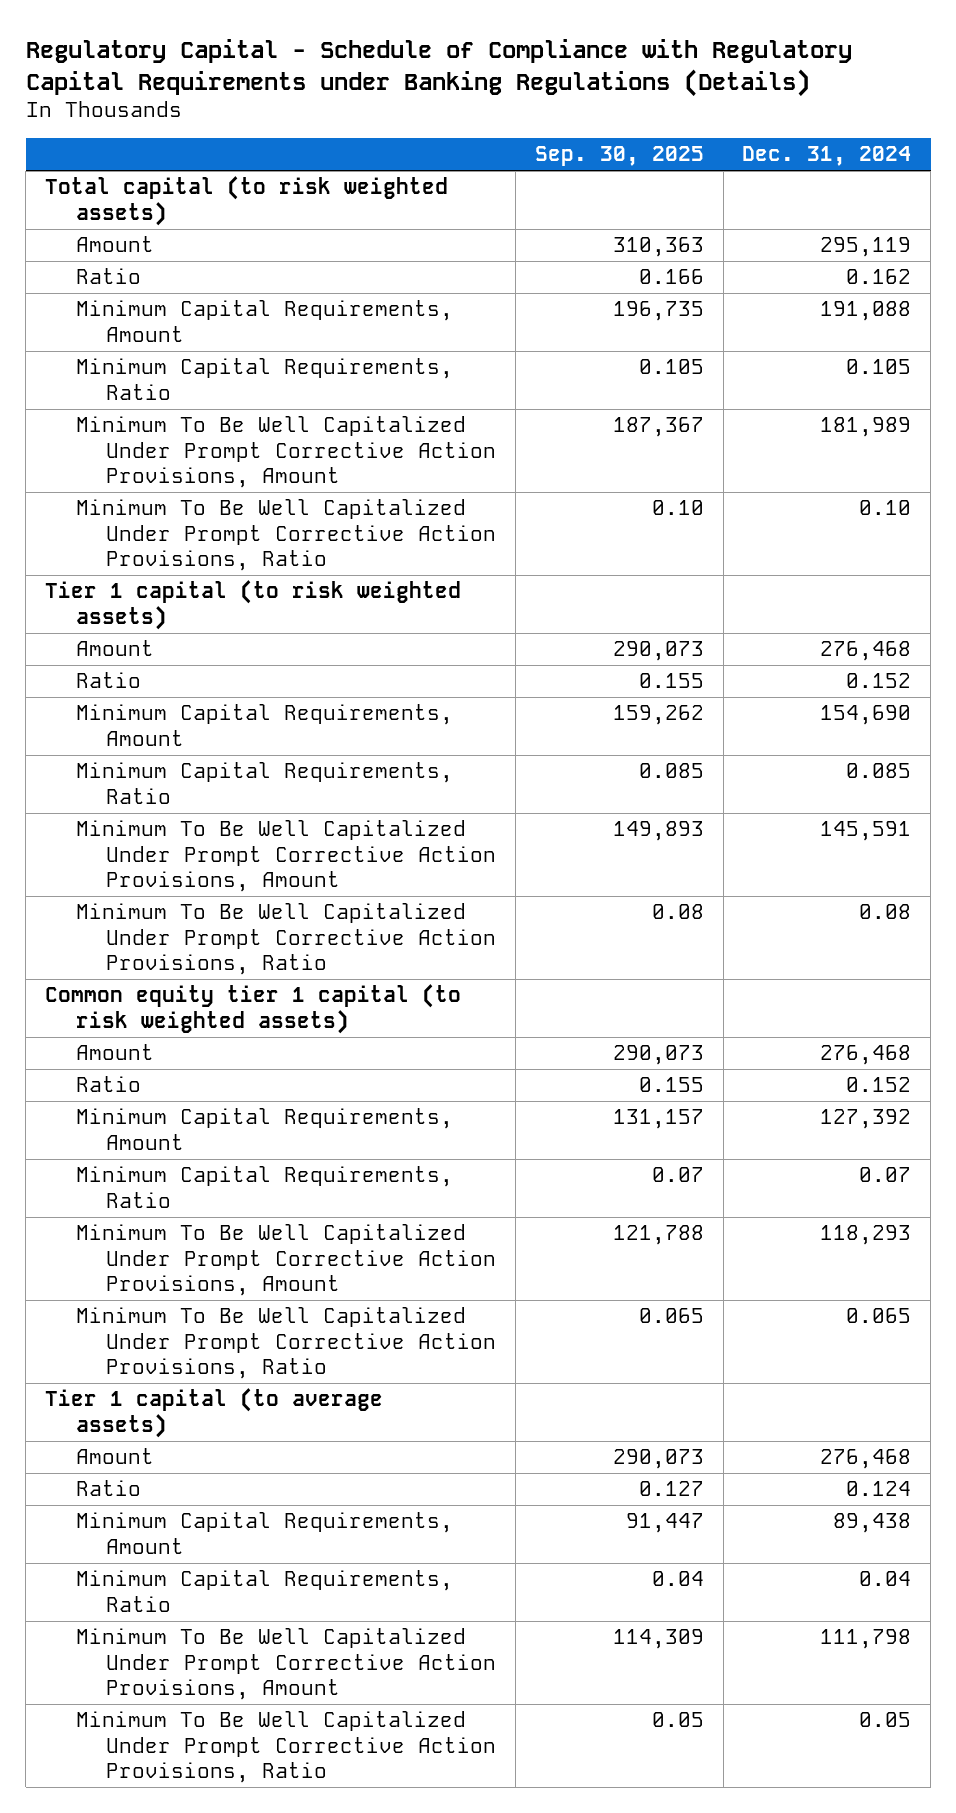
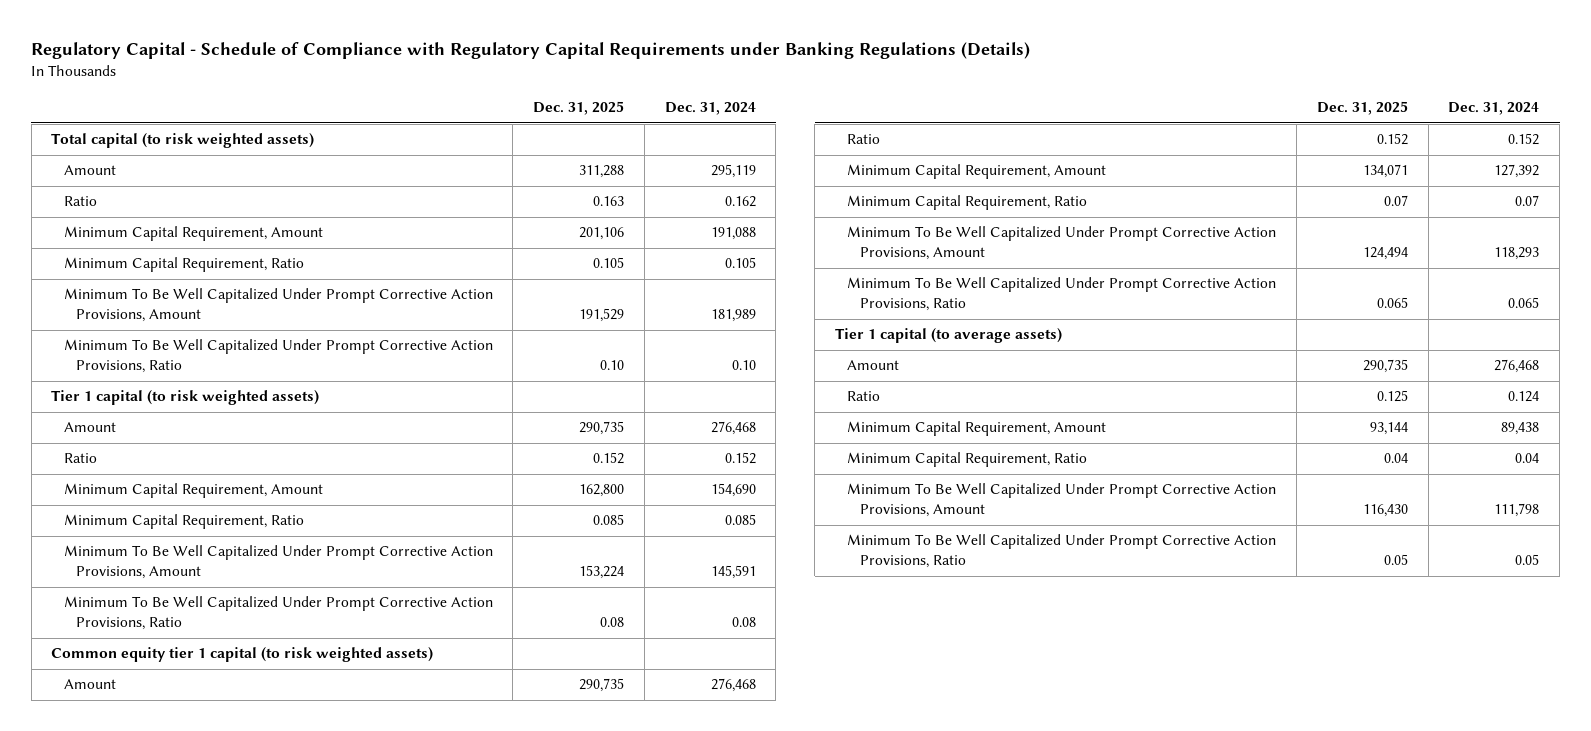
[534,146,704,167] Sep. 30, 2025 -> none
none -> [533,101,625,116] Dec. 31, 2025
[75,300,453,342] Minimum Capital Requirements, Amount -> [63,226,323,242] Minimum Capital Requirement, Amount
[75,358,453,400] Minimum Capital Requirements, Ratio -> [63,257,304,273] Minimum Capital Requirement, Ratio
[75,704,453,746] Minimum Capital Requirements, Amount -> [63,483,323,499] Minimum Capital Requirement, Amount
[75,762,453,804] Minimum Capital Requirements, Ratio -> [63,514,304,530] Minimum Capital Requirement, Ratio
[75,1108,453,1150] Minimum Capital Requirements, Amount -> [847,164,1107,180] Minimum Capital Requirement, Amount
[75,1166,453,1208] Minimum Capital Requirements, Ratio -> [847,195,1088,211] Minimum Capital Requirement, Ratio
[75,1512,453,1554] Minimum Capital Requirements, Amount -> [847,421,1107,437] Minimum Capital Requirement, Amount
[75,1570,453,1612] Minimum Capital Requirements, Ratio -> [847,452,1088,468] Minimum Capital Requirement, Ratio

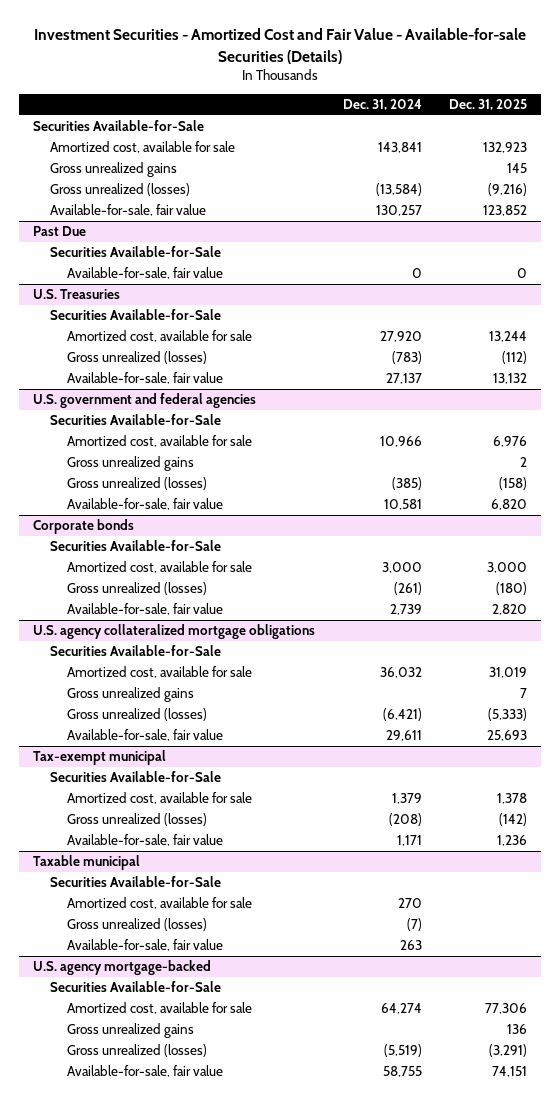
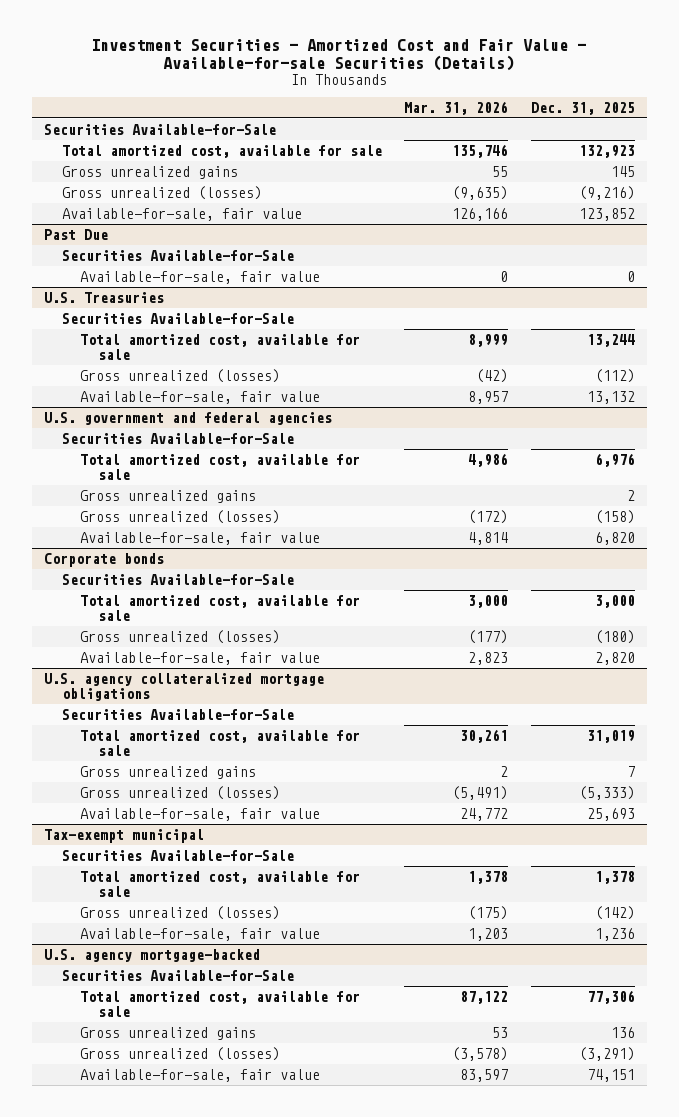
[342,98,422,110] Dec. 31, 2024 -> none
none -> [404,100,509,115] Mar. 31, 2026
[49,141,235,154] Amortized cost, available for sale -> [61,145,382,159] Total amortized cost, available for sale
[66,330,252,343] Amortized cost, available for sale -> [79,334,360,360] Total amortized cost, available for sale
[66,435,252,448] Amortized cost, available for sale -> [79,454,360,480] Total amortized cost, available for sale
[66,561,252,574] Amortized cost, available for sale -> [79,595,360,621] Total amortized cost, available for sale
[66,666,252,679] Amortized cost, available for sale -> [79,730,360,756] Total amortized cost, available for sale
[66,792,252,805] Amortized cost, available for sale -> [79,871,360,897] Total amortized cost, available for sale
[32,855,140,871] Taxable municipal -> none
[49,876,221,888] Securities Available-for-Sale -> none
[66,897,252,910] Amortized cost, available for sale -> none
[66,918,207,932] Gross unrealized (losses) -> none
[66,939,223,952] Available-for-sale, fair value -> none
[66,1002,252,1015] Amortized cost, available for sale -> [79,991,360,1017] Total amortized cost, available for sale

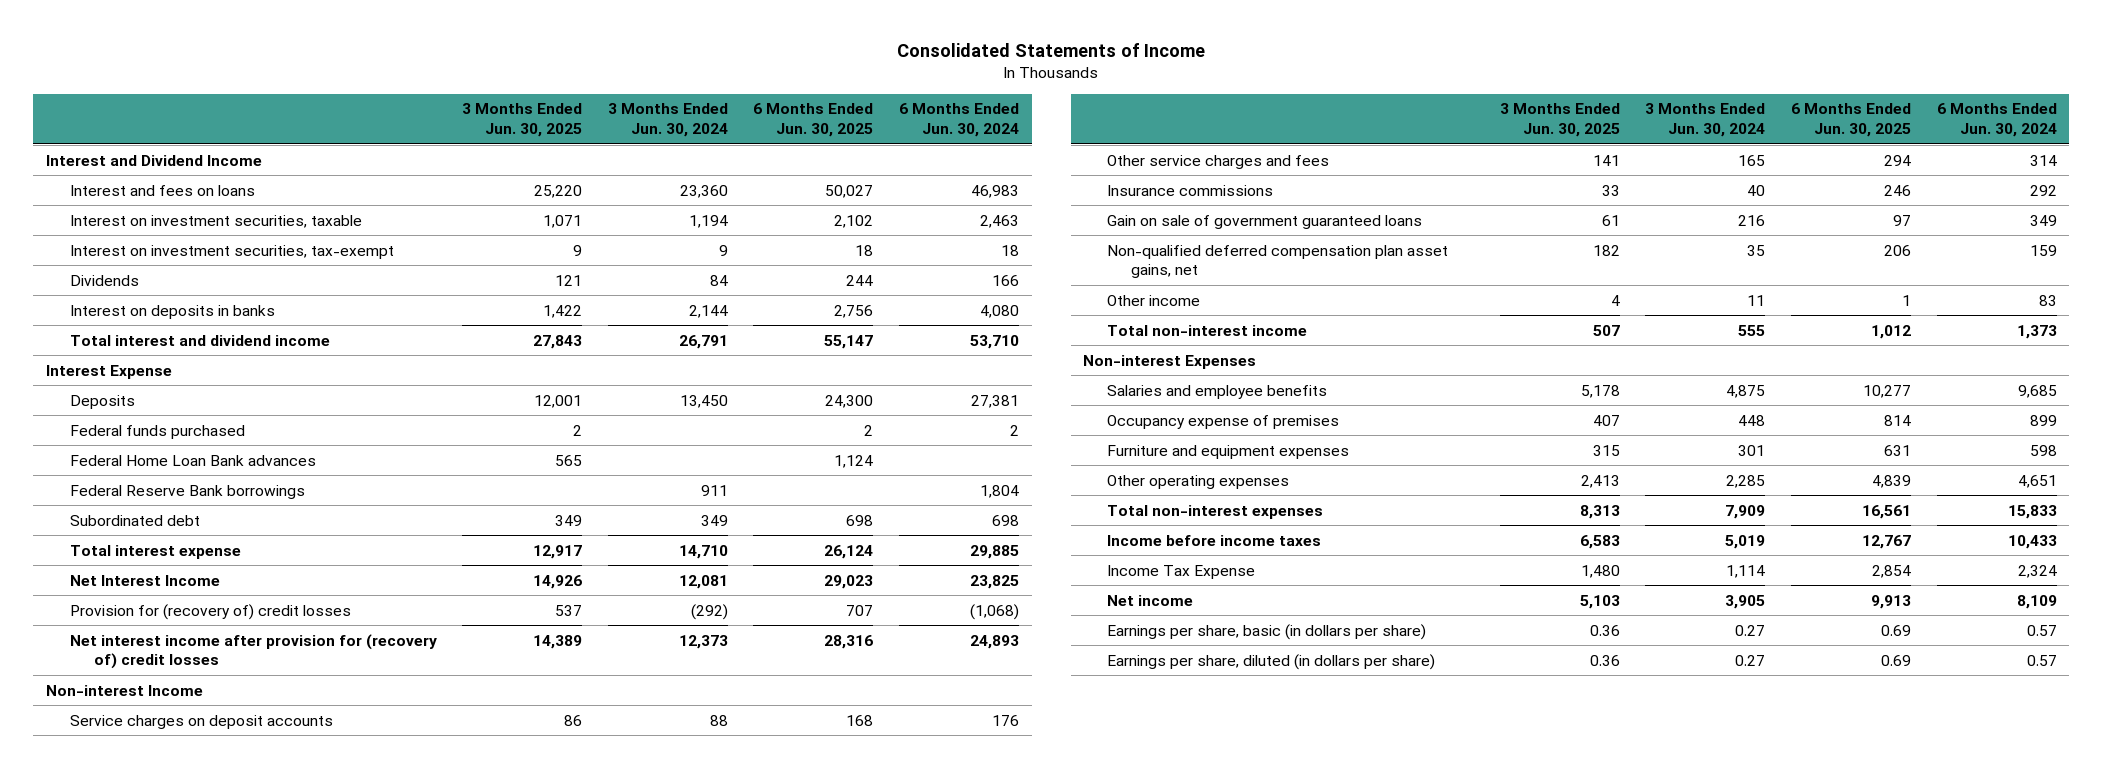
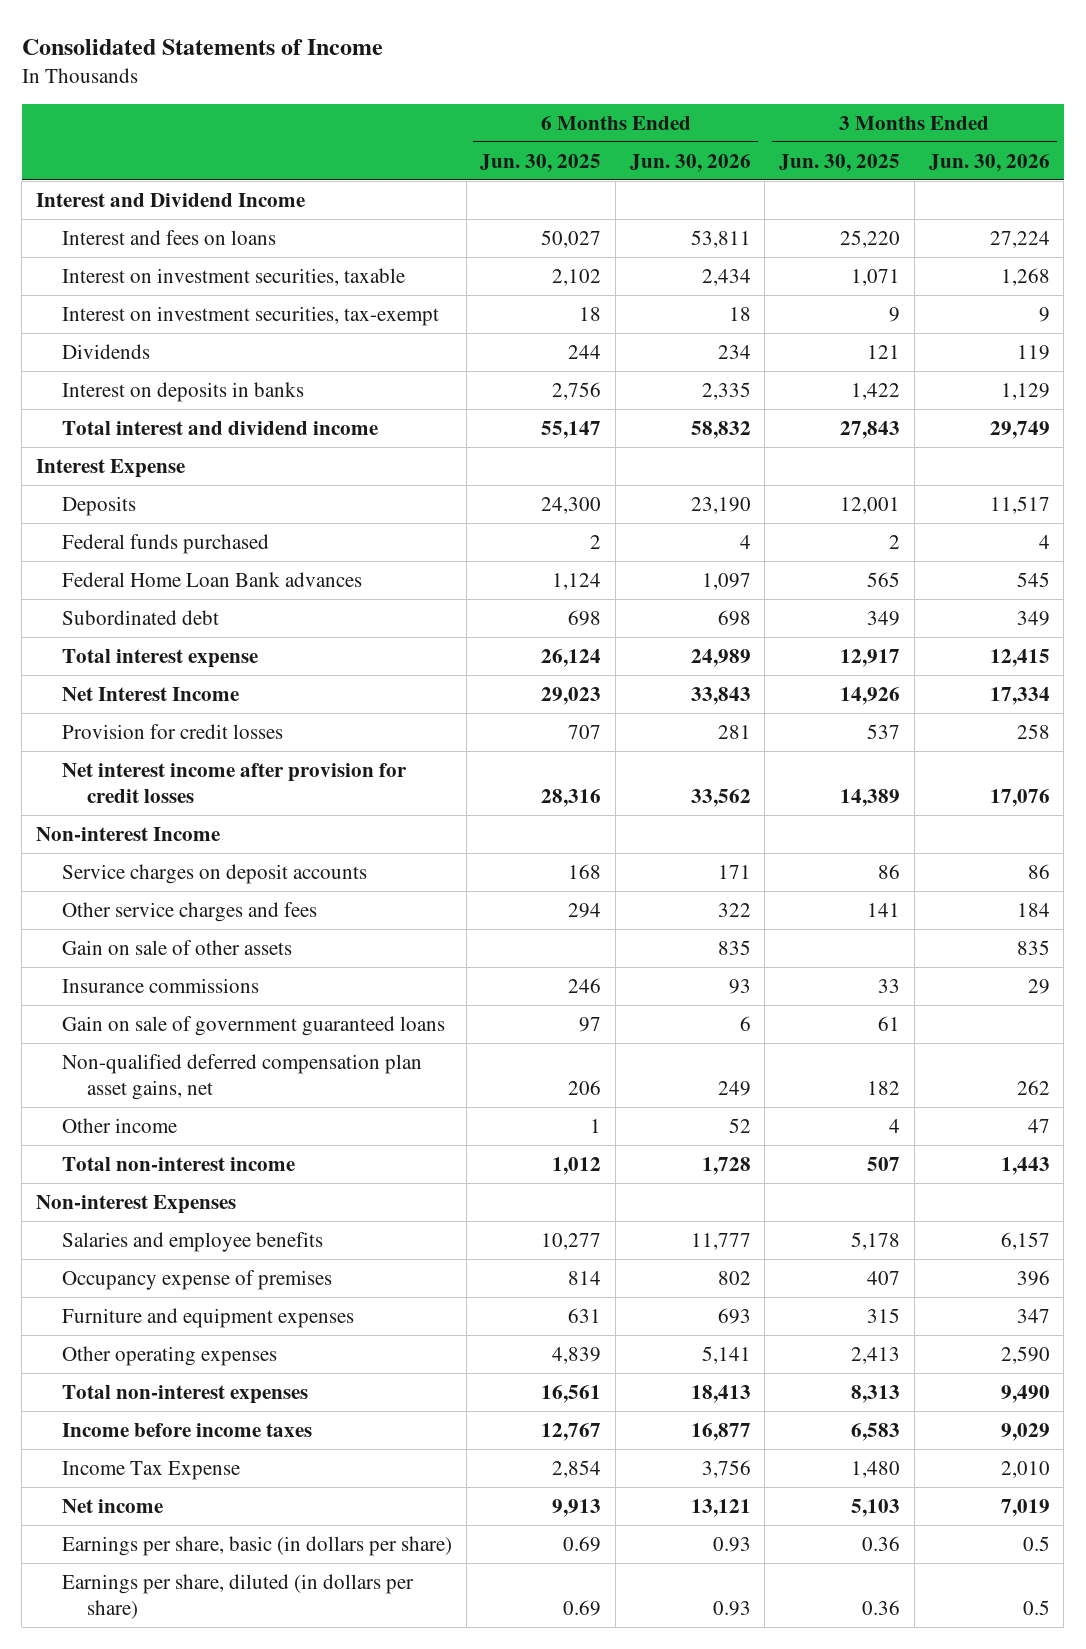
[607,103,728,138] 3 Months Ended Jun. 30, 2024 -> none
[898,103,1019,138] 6 Months Ended Jun. 30, 2024 -> none
none -> [629,153,751,172] Jun. 30, 2026
none -> [928,153,1050,172] Jun. 30, 2026
[69,484,305,499] Federal Reserve Bank borrowings -> none
[69,603,351,620] Provision for (recovery of) credit losses -> [61,723,283,739] Provision for credit losses
[69,633,437,670] Net interest income after provision for (recovery of) credit losses -> [61,762,407,804] Net interest income after provision for credit losses
none -> [61,939,292,955] Gain on sale of other assets

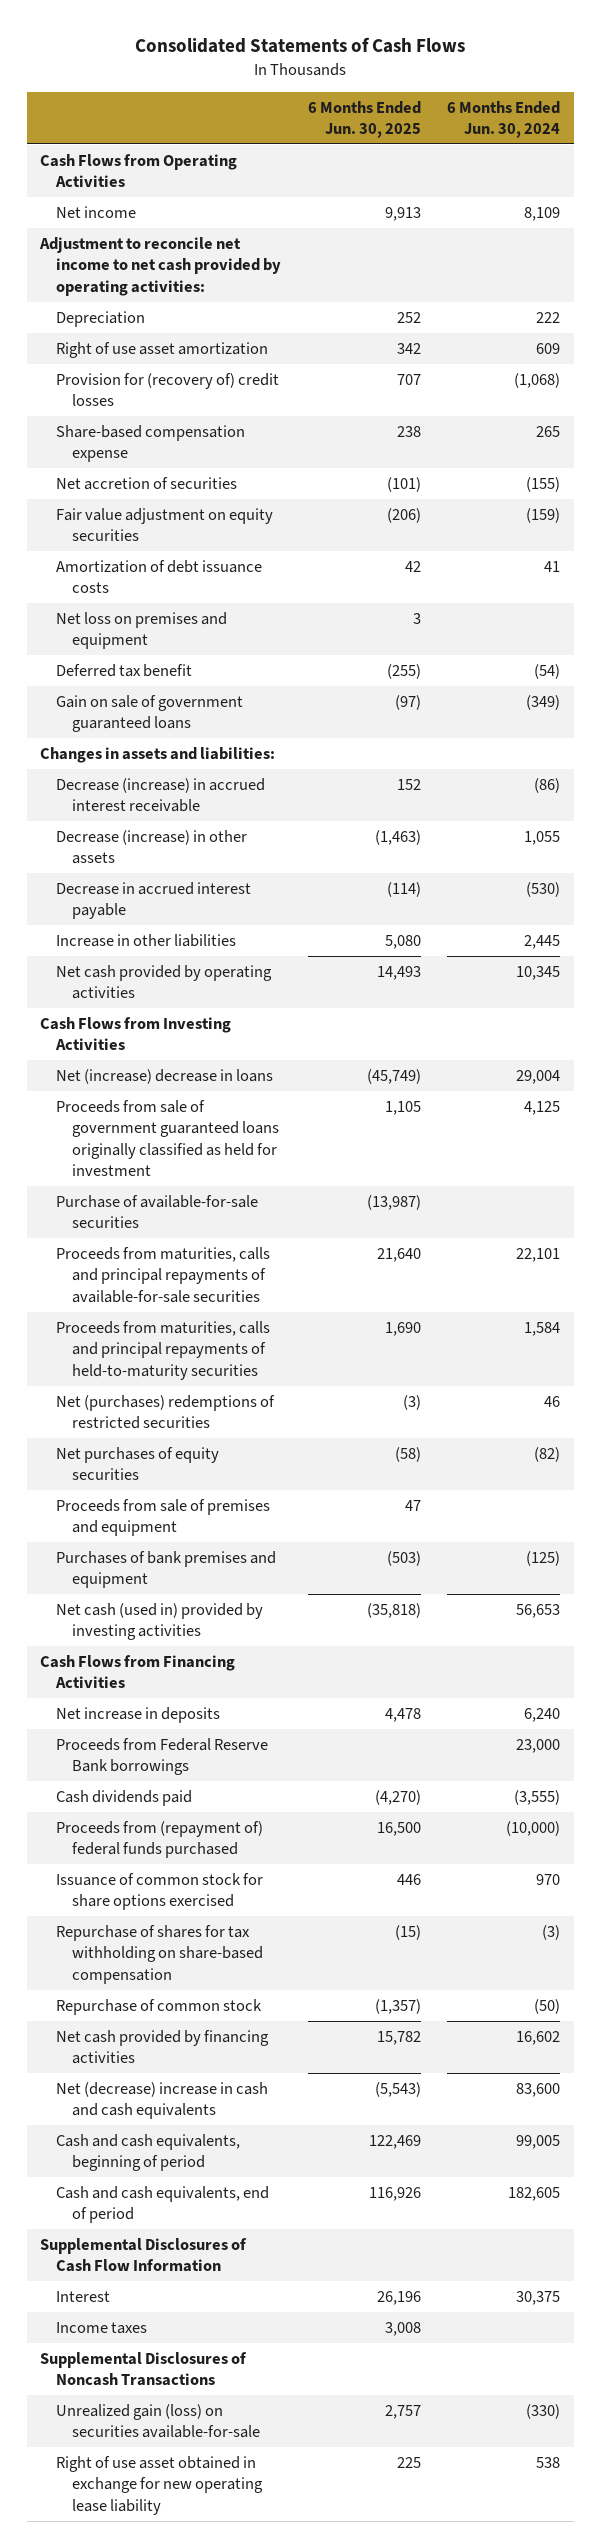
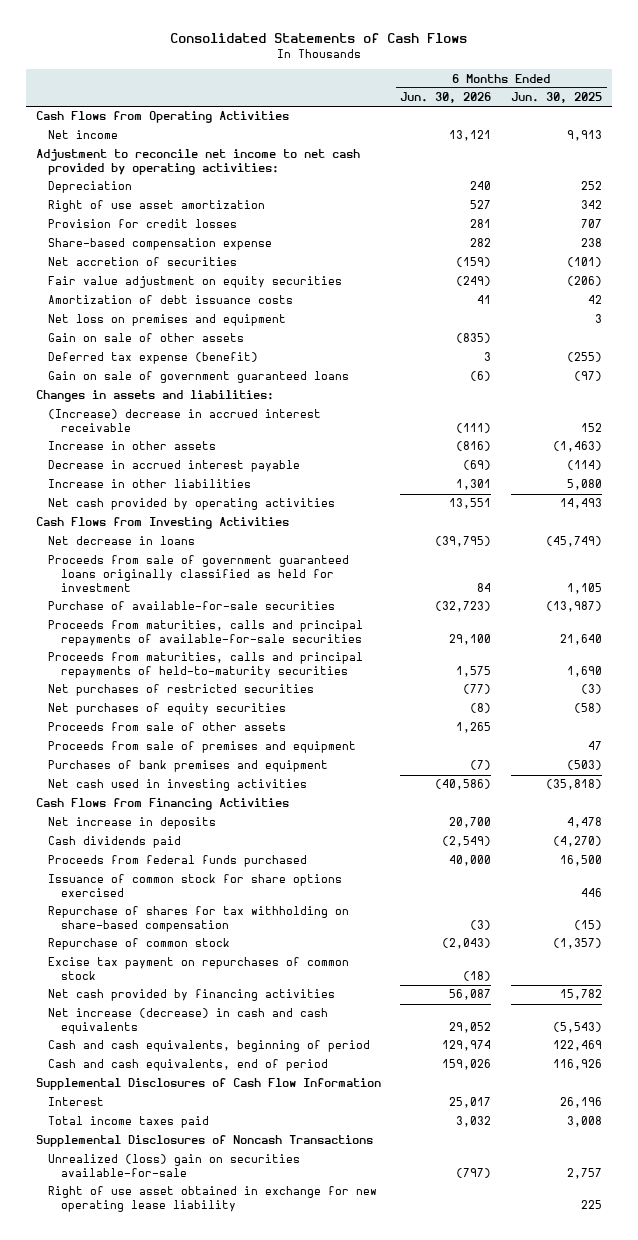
[447,100,561,138] 6 Months Ended Jun. 30, 2024 -> none
none -> [400,92,492,104] Jun. 30, 2026
[55,373,279,407] Provision for (recovery of) credit losses -> [48,219,238,229] Provision for credit losses
none -> [48,333,245,343] Gain on sale of other assets
[55,664,192,678] Deferred tax benefit -> [48,352,259,365] Deferred tax expense (benefit)
[55,778,265,813] Decrease (increase) in accrued interest receivable -> [48,409,322,433] (Increase) decrease in accrued interest receivable
[55,830,247,865] Decrease (increase) in other assets -> [48,441,217,451] Increase in other assets
[55,1069,273,1085] Net (increase) decrease in loans -> [48,536,196,546] Net decrease in loans
[55,1395,275,1430] Net (purchases) redemptions of restricted securities -> [48,684,315,697] Net purchases of restricted securities
none -> [48,722,287,732] Proceeds from sale of other assets
[55,1603,263,1641] Net cash (used in) provided by investing activities -> [48,779,308,792] Net cash used in investing activities
[55,1738,268,1776] Proceeds from Federal Reserve Bank borrowings -> none
[55,1821,263,1859] Proceeds from (repayment of) federal funds purchased -> [48,855,308,868] Proceeds from federal funds purchased
none -> [48,957,350,981] Excise tax payment on repurchases of common stock
[55,2082,268,2120] Net (decrease) increase in cash and cash equivalents -> [48,1008,329,1035] Net increase (decrease) in cash and cash equivalents
[55,2322,147,2335] Income taxes -> [48,1116,210,1129] Total income taxes paid
[55,2404,260,2439] Unrealized gain (loss) on securities available-for-sale -> [48,1154,301,1178] Unrealized (loss) gain on securities available-for-sale

